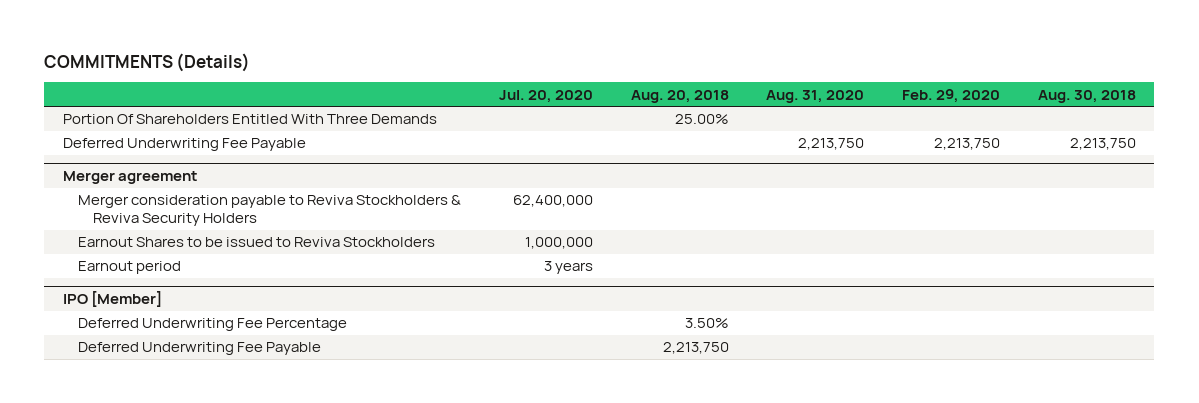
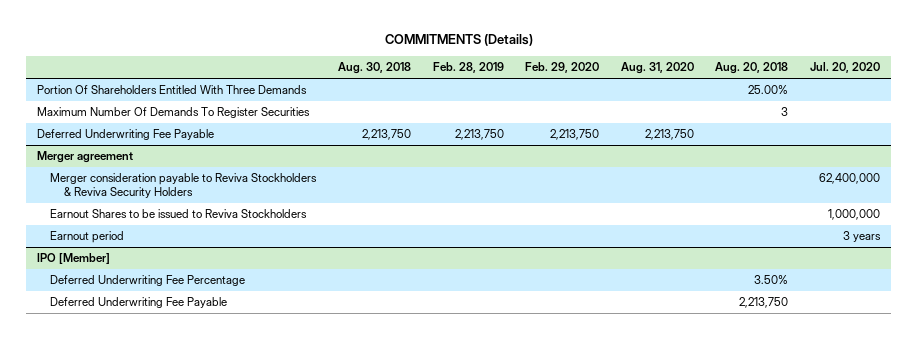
none -> [432,62,504,74] Feb. 28, 2019
none -> [37,107,311,119] Maximum Number Of Demands To Register Securities

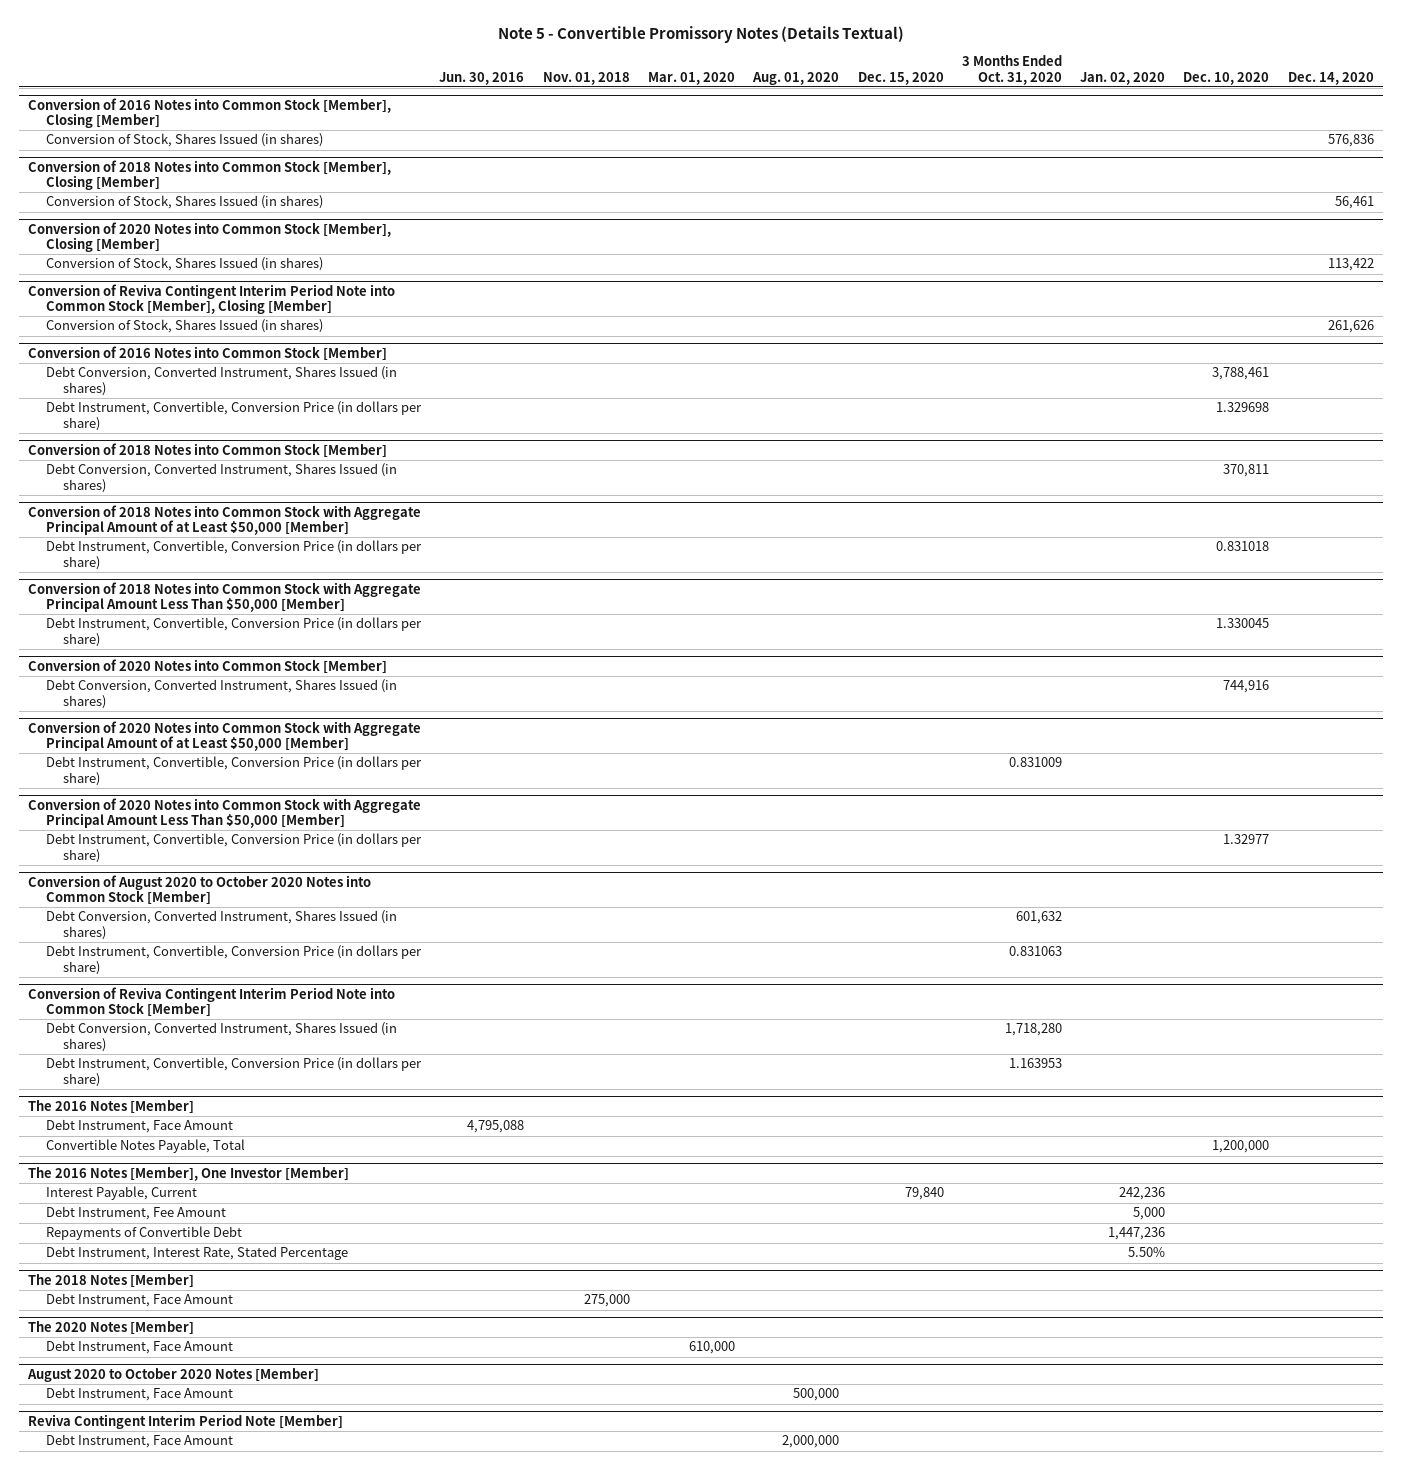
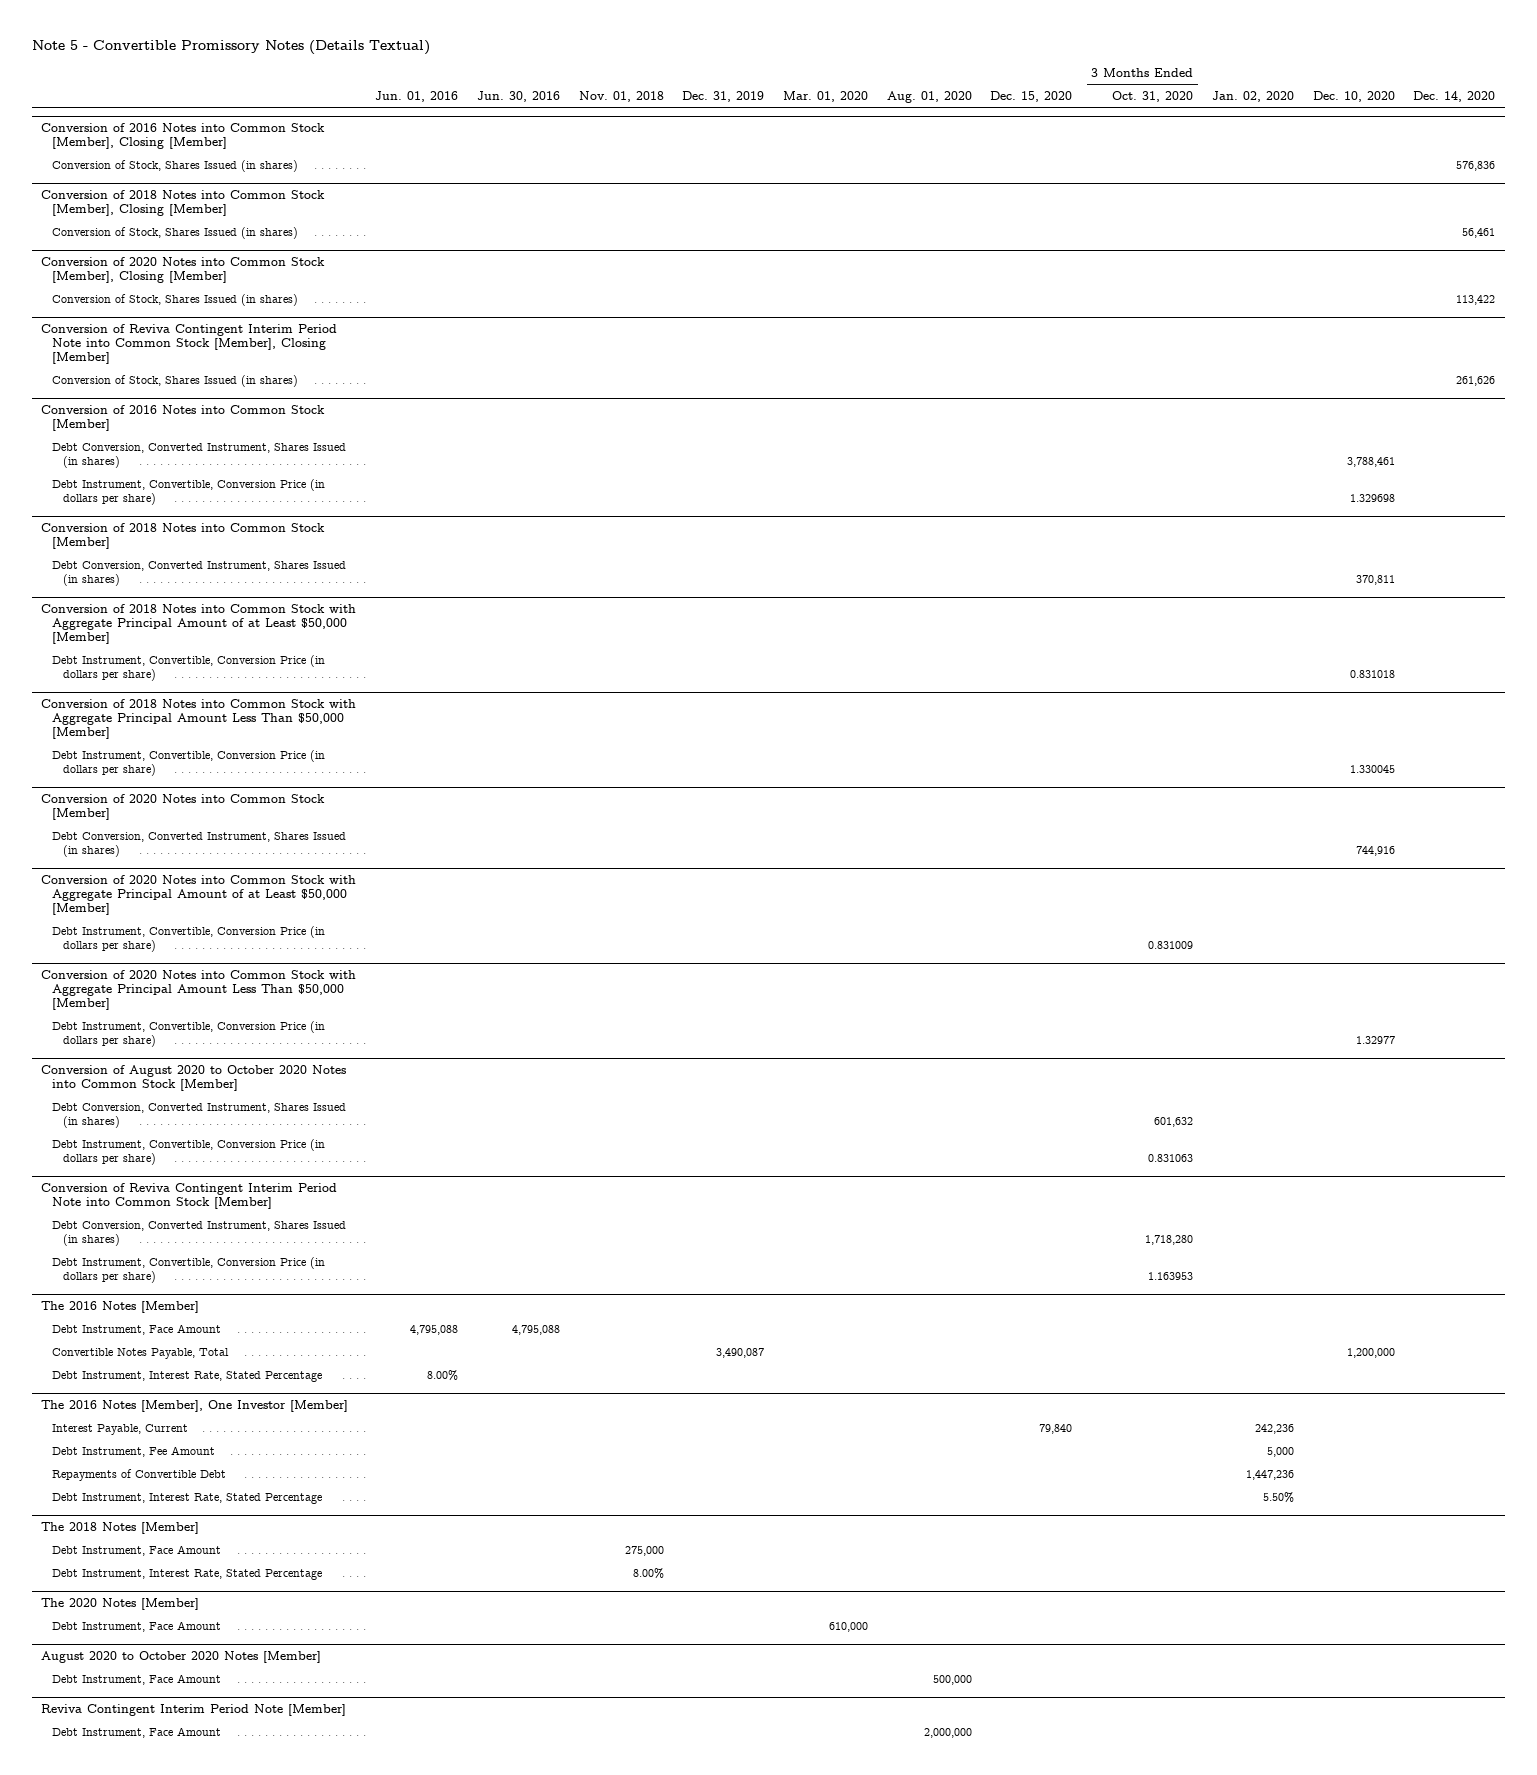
none -> [375,91,459,103] Jun. 01, 2016
none -> [682,91,765,103] Dec. 31, 2019
none -> [52,1370,323,1382] Debt Instrument, Interest Rate, Stated Percentage
none -> [52,1568,323,1580] Debt Instrument, Interest Rate, Stated Percentage

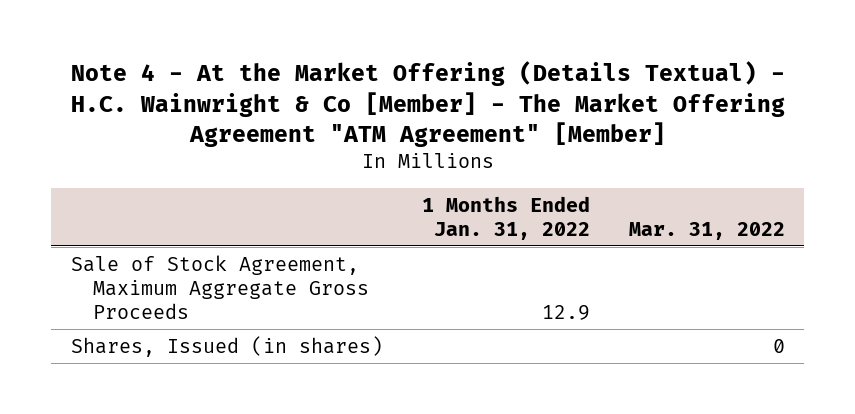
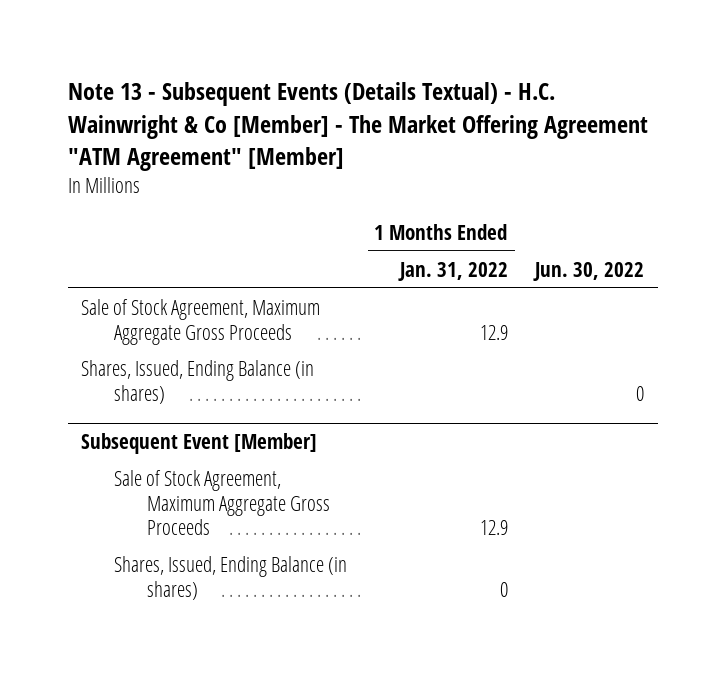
[70,61,785,148] Note 4 - At the Market Offering (Details Textual) - H.C. Wainwright & Co [Member] - The Market Offering Agreement "ATM Agreement" [Member] -> [67,82,648,171] Note 13 - Subsequent Events (Details Textual) - H.C. Wainwright & Co [Member] - The Market Offering Agreement "ATM Agreement" [Member]
[628,221,785,240] Mar. 31, 2022 -> none
none -> [533,261,645,281] Jun. 30, 2022
[70,335,383,357] Shares, Issued (in shares) -> [81,359,315,404] Shares, Issued, Ending Balance (in shares)
none -> [81,433,318,455] Subsequent Event [Member]
none -> [114,469,331,536] Sale of Stock Agreement, Maximum Aggregate Gross Proceeds
none -> [114,555,348,600] Shares, Issued, Ending Balance (in shares)

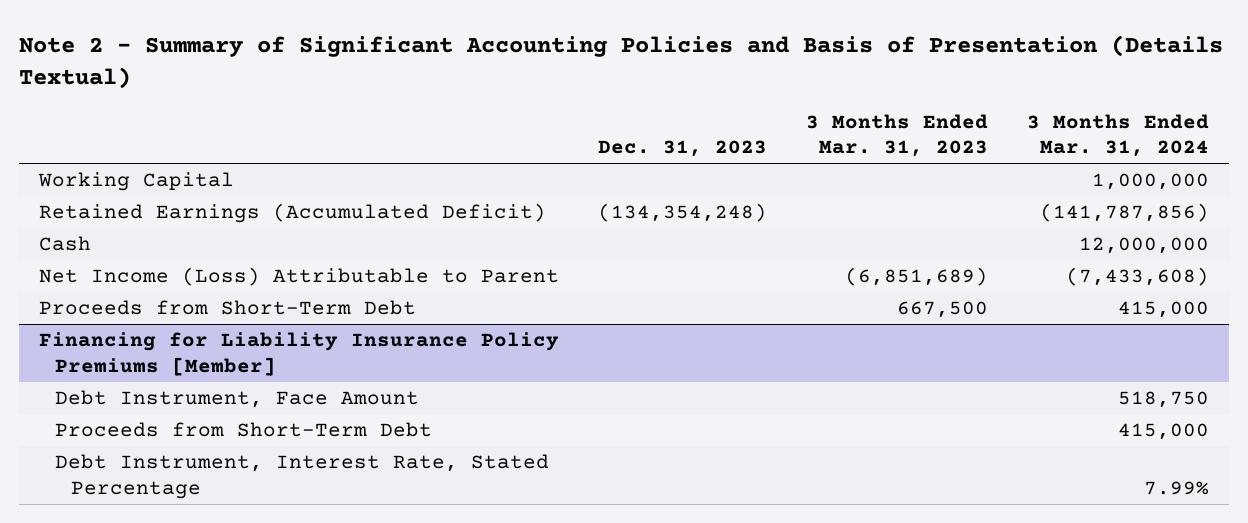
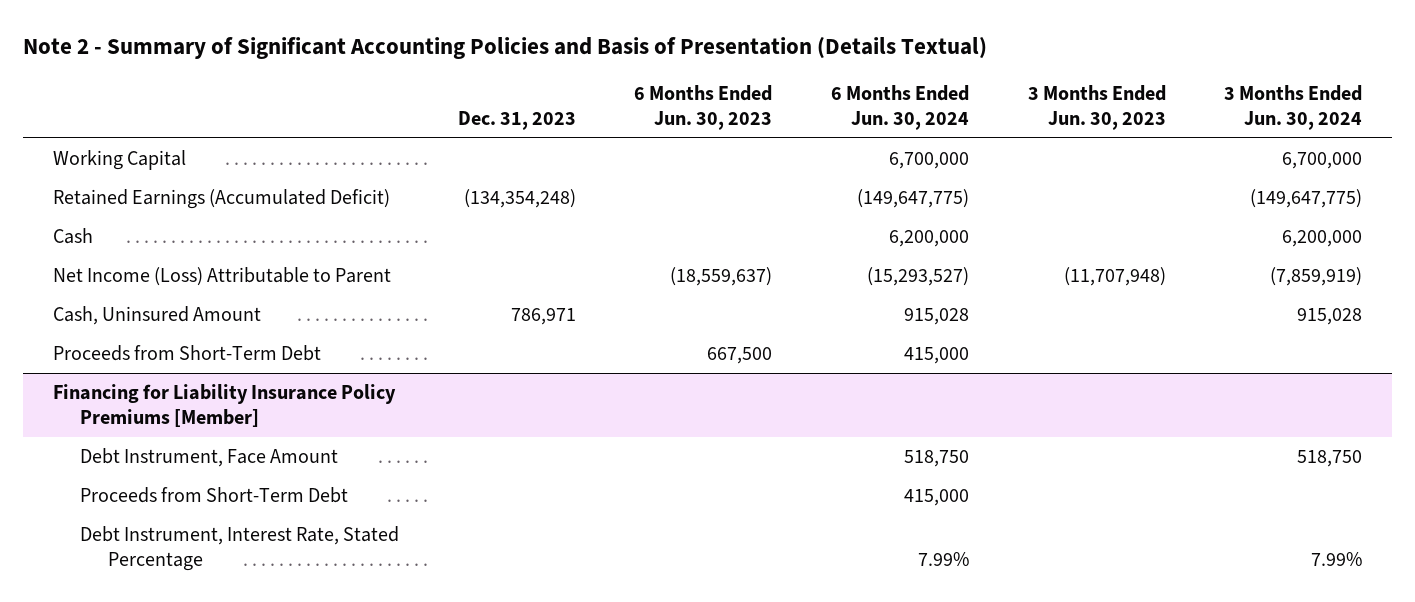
[806,113,989,158] 3 Months Ended Mar. 31, 2023 -> none
[1027,113,1210,158] 3 Months Ended Mar. 31, 2024 -> none
none -> [634,85,773,130] 6 Months Ended Jun. 30, 2023
none -> [831,85,970,130] 6 Months Ended Jun. 30, 2024
none -> [1027,85,1166,130] 3 Months Ended Jun. 30, 2023
none -> [1224,85,1363,130] 3 Months Ended Jun. 30, 2024
none -> [52,306,261,326] Cash, Uninsured Amount

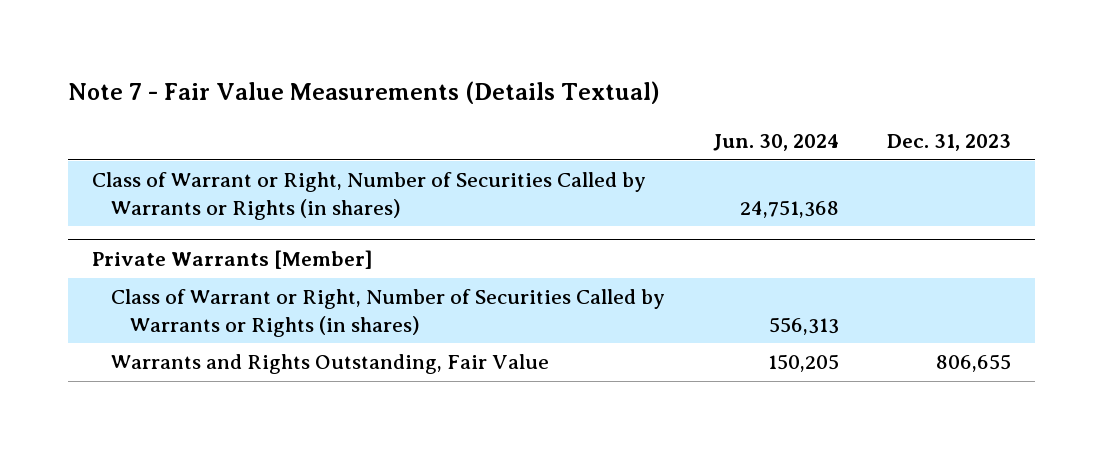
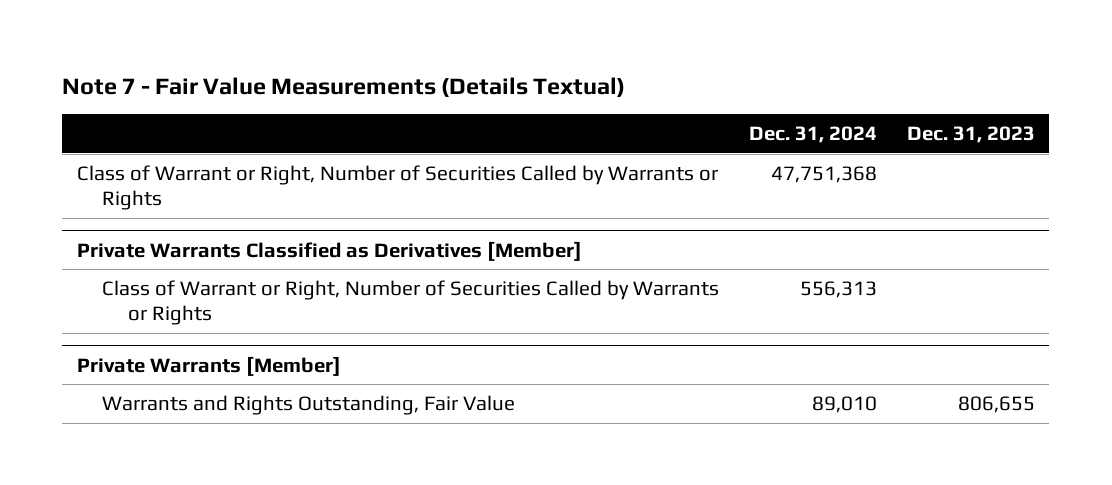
[712,133,839,151] Jun. 30, 2024 -> none
none -> [749,125,878,143] Dec. 31, 2024
[91,172,646,220] Class of Warrant or Right, Number of Securities Called by Warrants or Rights (in shares) -> [76,164,718,211] Class of Warrant or Right, Number of Securities Called by Warrants or Rights
none -> [76,240,582,261] Private Warrants Classified as Derivatives [Member]
none -> [102,279,720,326] Class of Warrant or Right, Number of Securities Called by Warrants or Rights
[110,289,665,337] Class of Warrant or Right, Number of Securities Called by Warrants or Rights (in shares) -> none

